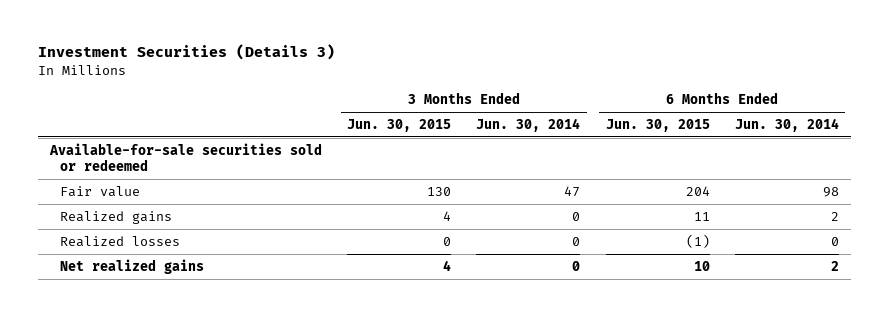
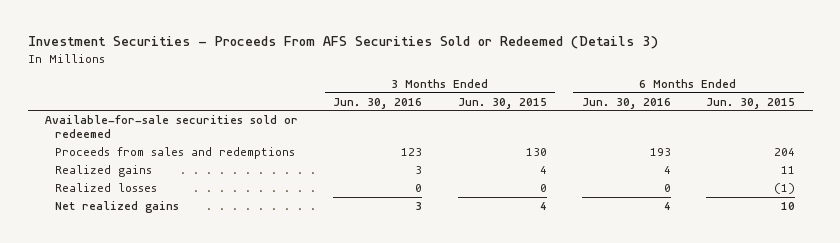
[37,44,335,61] Investment Securities (Details 3) -> [27,36,658,50] Investment Securities - Proceeds From AFS Securities Sold or Redeemed (Details 3)
[476,117,581,132] Jun. 30, 2014 -> none
[734,117,839,132] Jun. 30, 2014 -> none
none -> [333,97,423,109] Jun. 30, 2016
none -> [581,97,671,109] Jun. 30, 2016
[59,185,140,197] Fair value -> [54,147,295,160] Proceeds from sales and redemptions

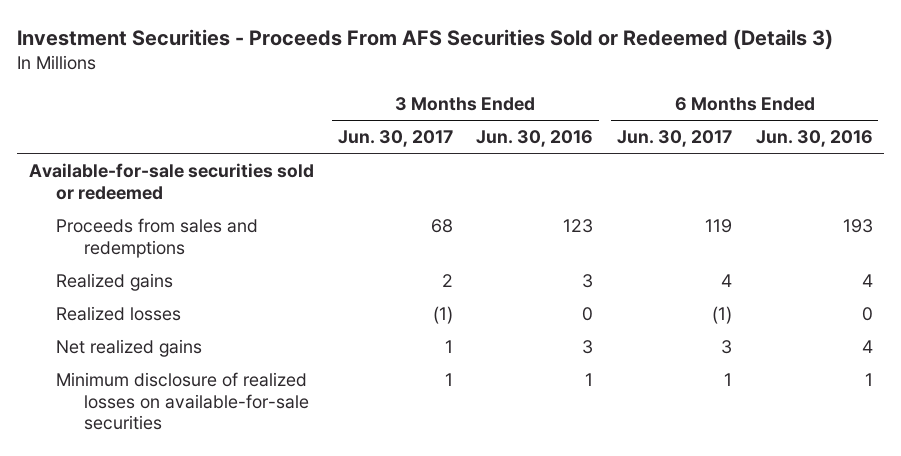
[457,97,547,109] Jun. 30, 2015 -> none
[705,97,795,109] Jun. 30, 2015 -> none
none -> [337,130,453,148] Jun. 30, 2017
none -> [616,130,732,148] Jun. 30, 2017
none -> [56,371,309,431] Minimum disclosure of realized losses on available-for-sale securities

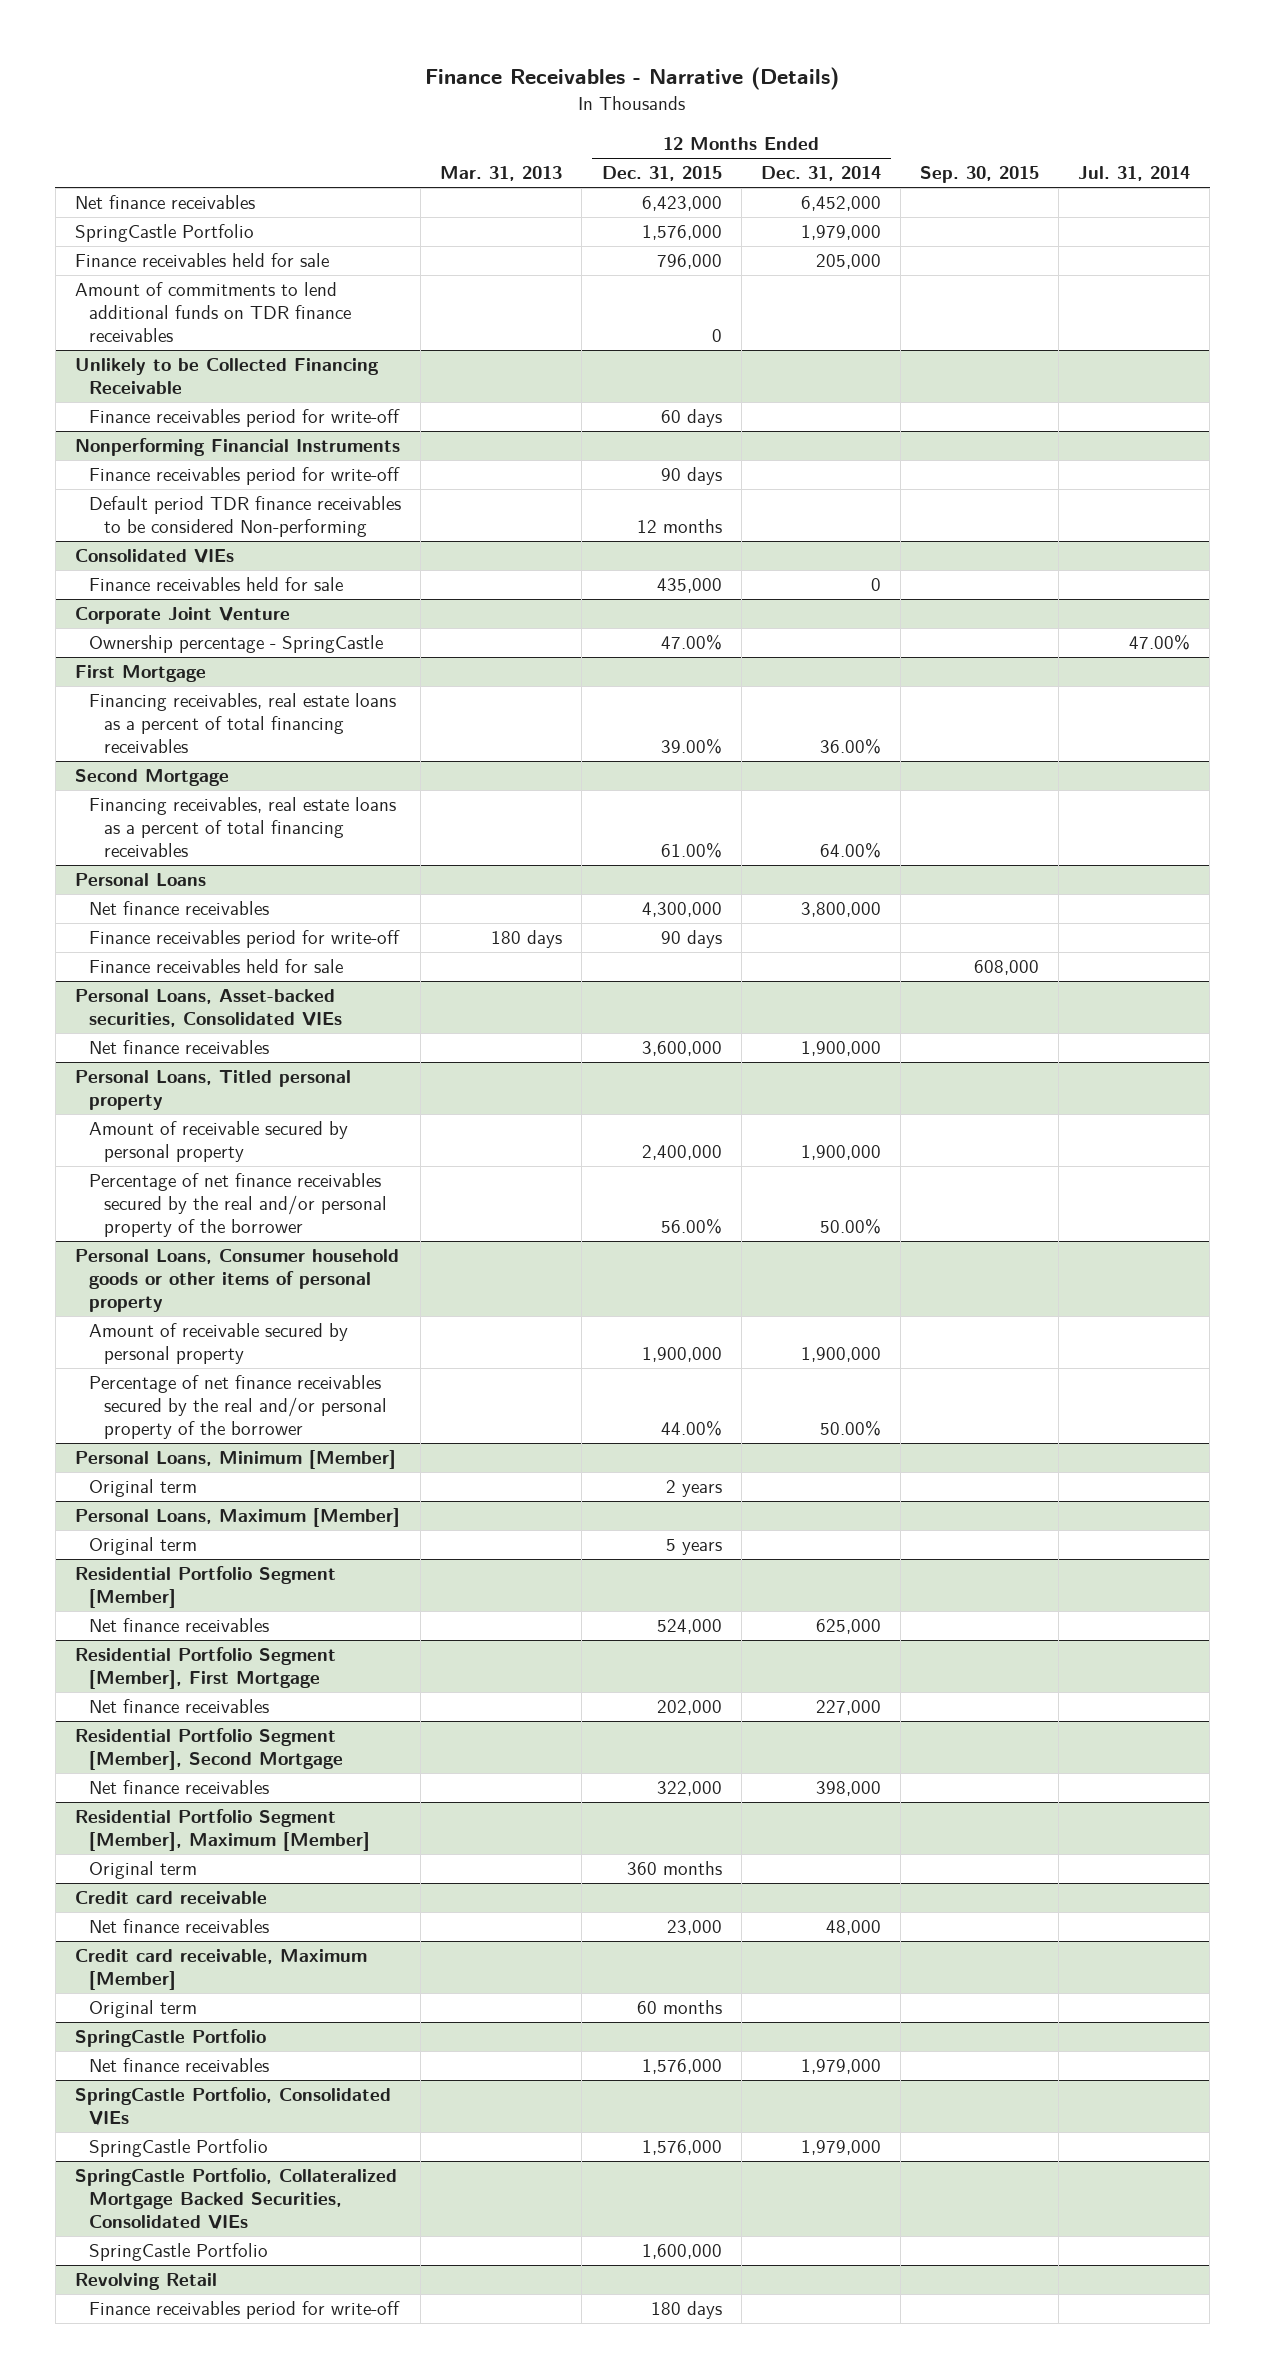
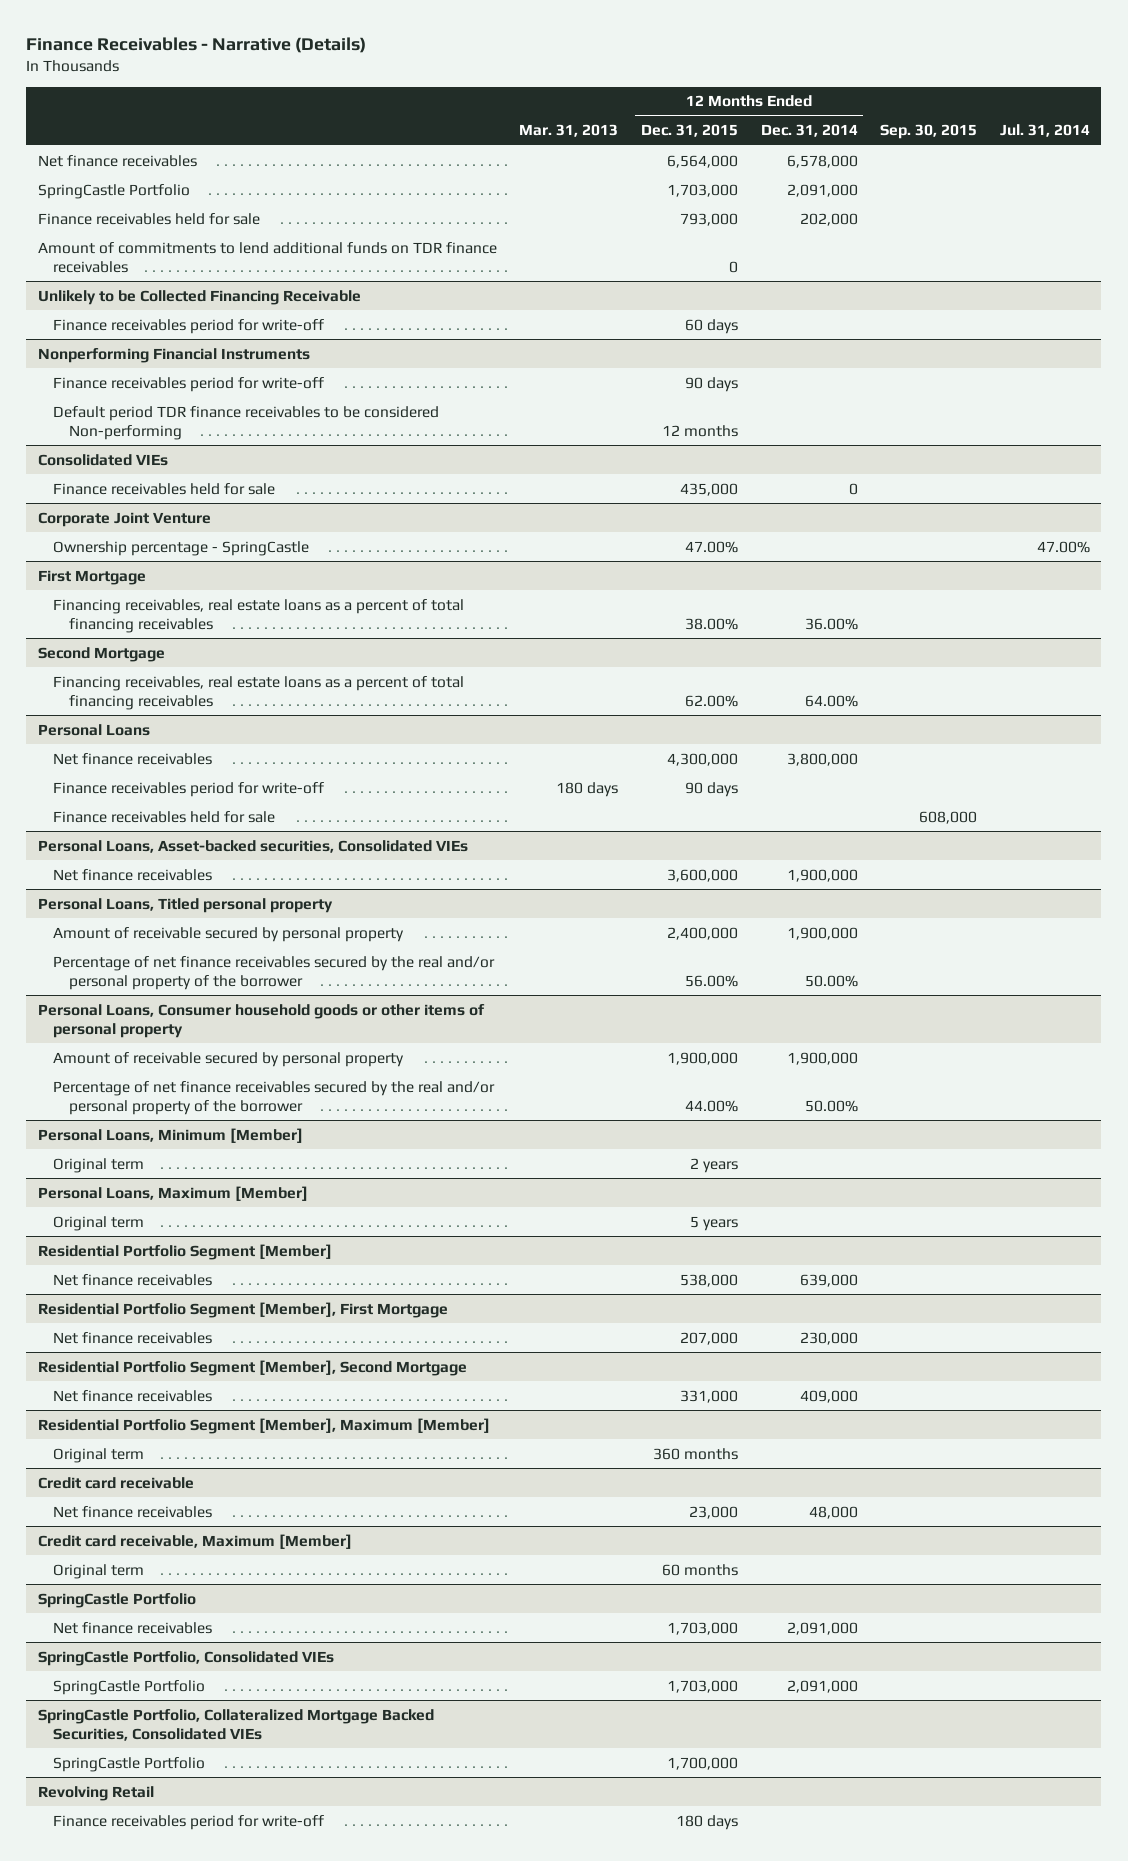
[641,196,722,212] 6,423,000 -> [667,154,739,168] 6,564,000
[800,196,881,212] 6,452,000 -> [786,154,858,168] 6,578,000
[641,225,722,241] 1,576,000 -> [667,183,739,197] 1,703,000
[800,225,881,241] 1,979,000 -> [786,183,858,197] 2,091,000
[656,254,722,270] 796,000 -> [680,212,739,226] 793,000
[815,254,881,270] 205,000 -> [799,212,858,226] 202,000
[660,738,722,755] 39.00% -> [685,617,739,630] 38.00%
[660,842,722,859] 61.00% -> [685,694,739,707] 62.00%
[656,1619,722,1635] 524,000 -> [680,1273,739,1287] 538,000
[815,1619,881,1635] 625,000 -> [799,1273,858,1287] 639,000
[656,1700,722,1716] 202,000 -> [680,1331,739,1345] 207,000
[815,1700,881,1716] 227,000 -> [799,1331,858,1345] 230,000
[656,1781,722,1797] 322,000 -> [680,1389,739,1403] 331,000
[815,1781,881,1797] 398,000 -> [799,1389,858,1403] 409,000
[641,2059,722,2075] 1,576,000 -> [667,1621,739,1635] 1,703,000
[800,2059,881,2075] 1,979,000 -> [786,1621,858,1635] 2,091,000
[641,2140,722,2156] 1,576,000 -> [667,1679,739,1693] 1,703,000
[800,2140,881,2156] 1,979,000 -> [786,1679,858,1693] 2,091,000
[641,2244,722,2260] 1,600,000 -> [667,1756,739,1770] 1,700,000

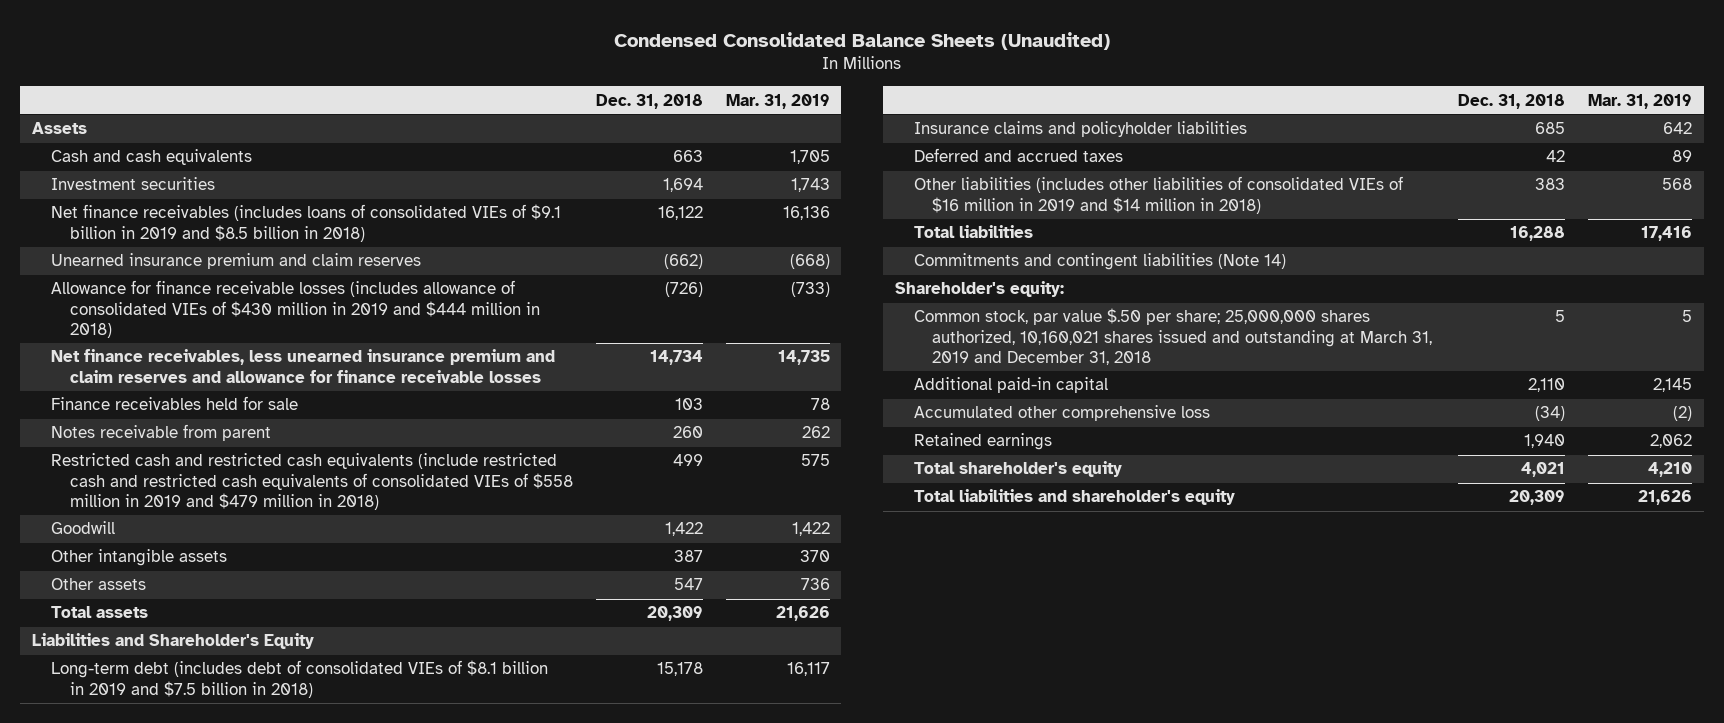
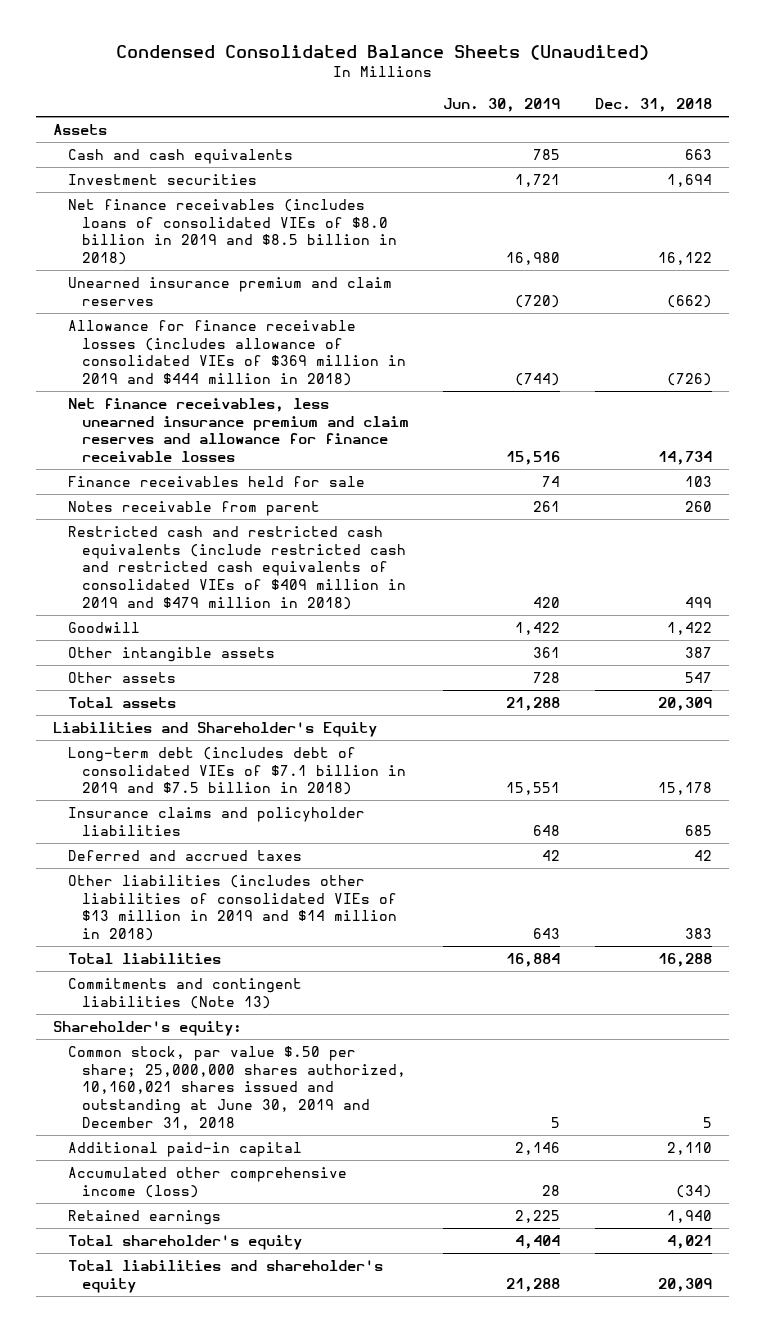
[725,93,830,109] Mar. 31, 2019 -> none
none -> [443,98,561,113] Jun. 30, 2019
[50,204,561,242] Net finance receivables (includes loans of consolidated VIEs of $9.1 billion in 2019 and $8.5 billion in 2018) -> [67,198,397,266] Net finance receivables (includes loans of consolidated VIEs of $8.0 billion in 2019 and $8.5 billion in 2018)
[50,280,540,338] Allowance for finance receivable losses (includes allowance of consolidated VIEs of $430 million in 2019 and $444 million in 2018) -> [67,319,406,387] Allowance for finance receivable losses (includes allowance of consolidated VIEs of $369 million in 2019 and $444 million in 2018)
[50,453,573,510] Restricted cash and restricted cash equivalents (include restricted cash and restricted cash equivalents of consolidated VIEs of $558 million in 2019 and $479 million in 2018) -> [67,525,406,610] Restricted cash and restricted cash equivalents (include restricted cash and restricted cash equivalents of consolidated VIEs of $409 million in 2019 and $479 million in 2018)
[50,660,548,698] Long-term debt (includes debt of consolidated VIEs of $8.1 billion in 2019 and $7.5 billion in 2018) -> [67,746,406,796] Long-term debt (includes debt of consolidated VIEs of $7.1 billion in 2019 and $7.5 billion in 2018)
[913,176,1403,214] Other liabilities (includes other liabilities of consolidated VIEs of $16 million in 2019 and $14 million in 2018) -> [67,874,397,942] Other liabilities (includes other liabilities of consolidated VIEs of $13 million in 2019 and $14 million in 2018)
[913,253,1286,271] Commitments and contingent liabilities (Note 14) -> [67,977,302,1009] Commitments and contingent liabilities (Note 13)
[913,308,1433,365] Common stock, par value $.50 per share; 25,000,000 shares authorized, 10,160,021 shares issued and outstanding at March 31, 2019 and December 31, 2018 -> [67,1045,406,1130] Common stock, par value $.50 per share; 25,000,000 shares authorized, 10,160,021 shares issued and outstanding at June 30, 2019 and December 31, 2018
[913,405,1210,422] Accumulated other comprehensive loss -> [67,1166,347,1198] Accumulated other comprehensive income (loss)

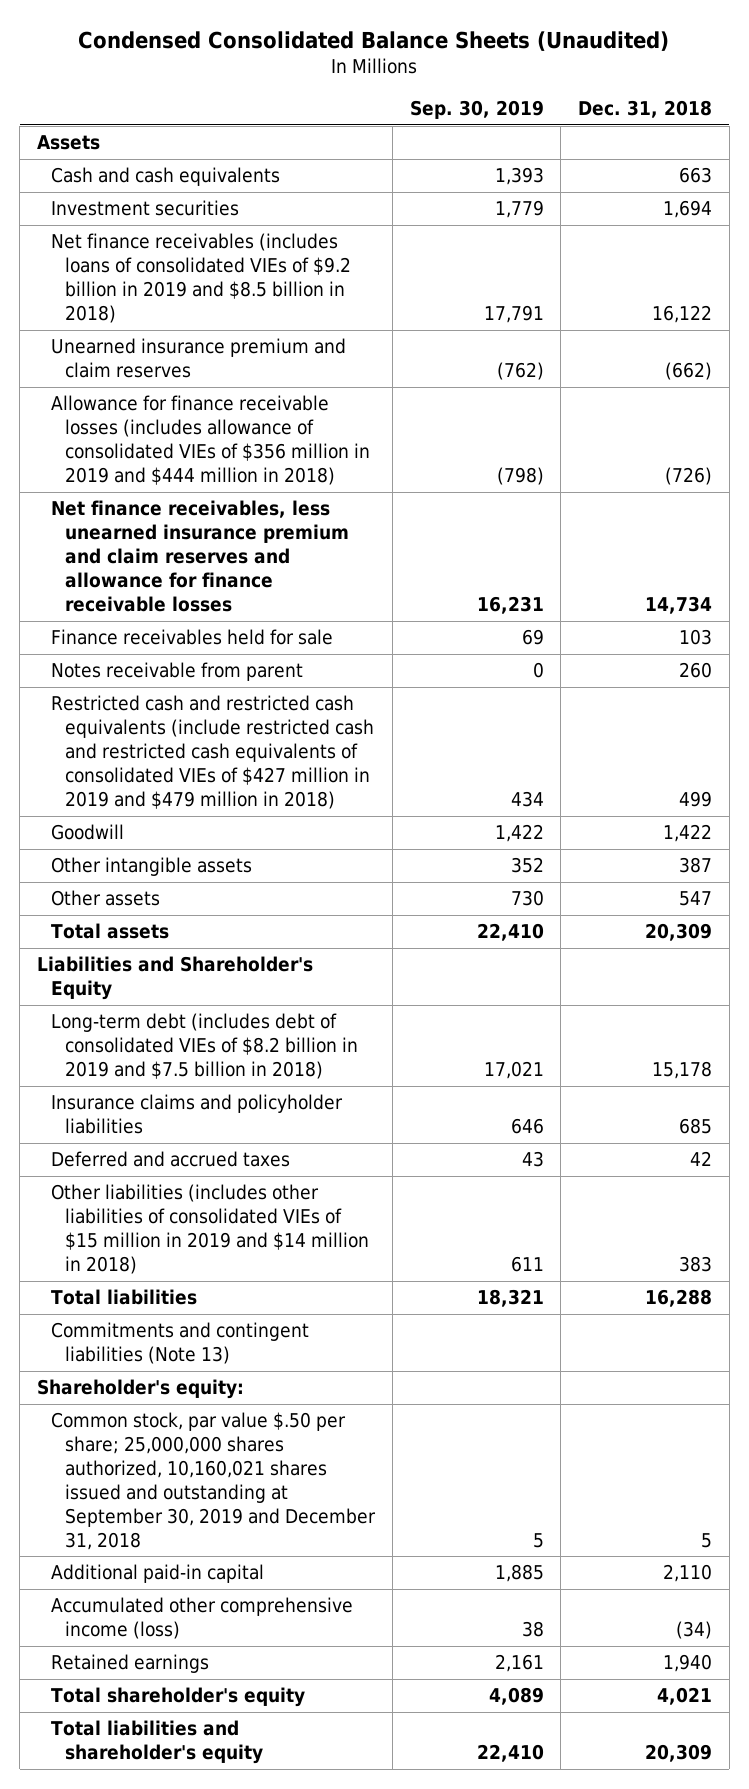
[443,98,561,113] Jun. 30, 2019 -> none
none -> [409,100,544,120] Sep. 30, 2019
[67,198,397,266] Net finance receivables (includes loans of consolidated VIEs of $8.0 billion in 2019 and $8.5 billion in 2018) -> [50,233,352,323] Net finance receivables (includes loans of consolidated VIEs of $9.2 billion in 2019 and $8.5 billion in 2018)
[67,319,406,387] Allowance for finance receivable losses (includes allowance of consolidated VIEs of $369 million in 2019 and $444 million in 2018) -> [50,395,371,485] Allowance for finance receivable losses (includes allowance of consolidated VIEs of $356 million in 2019 and $444 million in 2018)
[67,525,406,610] Restricted cash and restricted cash equivalents (include restricted cash and restricted cash equivalents of consolidated VIEs of $409 million in 2019 and $479 million in 2018) -> [50,695,375,809] Restricted cash and restricted cash equivalents (include restricted cash and restricted cash equivalents of consolidated VIEs of $427 million in 2019 and $479 million in 2018)
[67,746,406,796] Long-term debt (includes debt of consolidated VIEs of $7.1 billion in 2019 and $7.5 billion in 2018) -> [50,1013,359,1080] Long-term debt (includes debt of consolidated VIEs of $8.2 billion in 2019 and $7.5 billion in 2018)
[67,874,397,942] Other liabilities (includes other liabilities of consolidated VIEs of $13 million in 2019 and $14 million in 2018) -> [50,1184,370,1274] Other liabilities (includes other liabilities of consolidated VIEs of $15 million in 2019 and $14 million in 2018)
[67,1045,406,1130] Common stock, par value $.50 per share; 25,000,000 shares authorized, 10,160,021 shares issued and outstanding at June 30, 2019 and December 31, 2018 -> [50,1412,377,1550] Common stock, par value $.50 per share; 25,000,000 shares authorized, 10,160,021 shares issued and outstanding at September 30, 2019 and December 31, 2018

